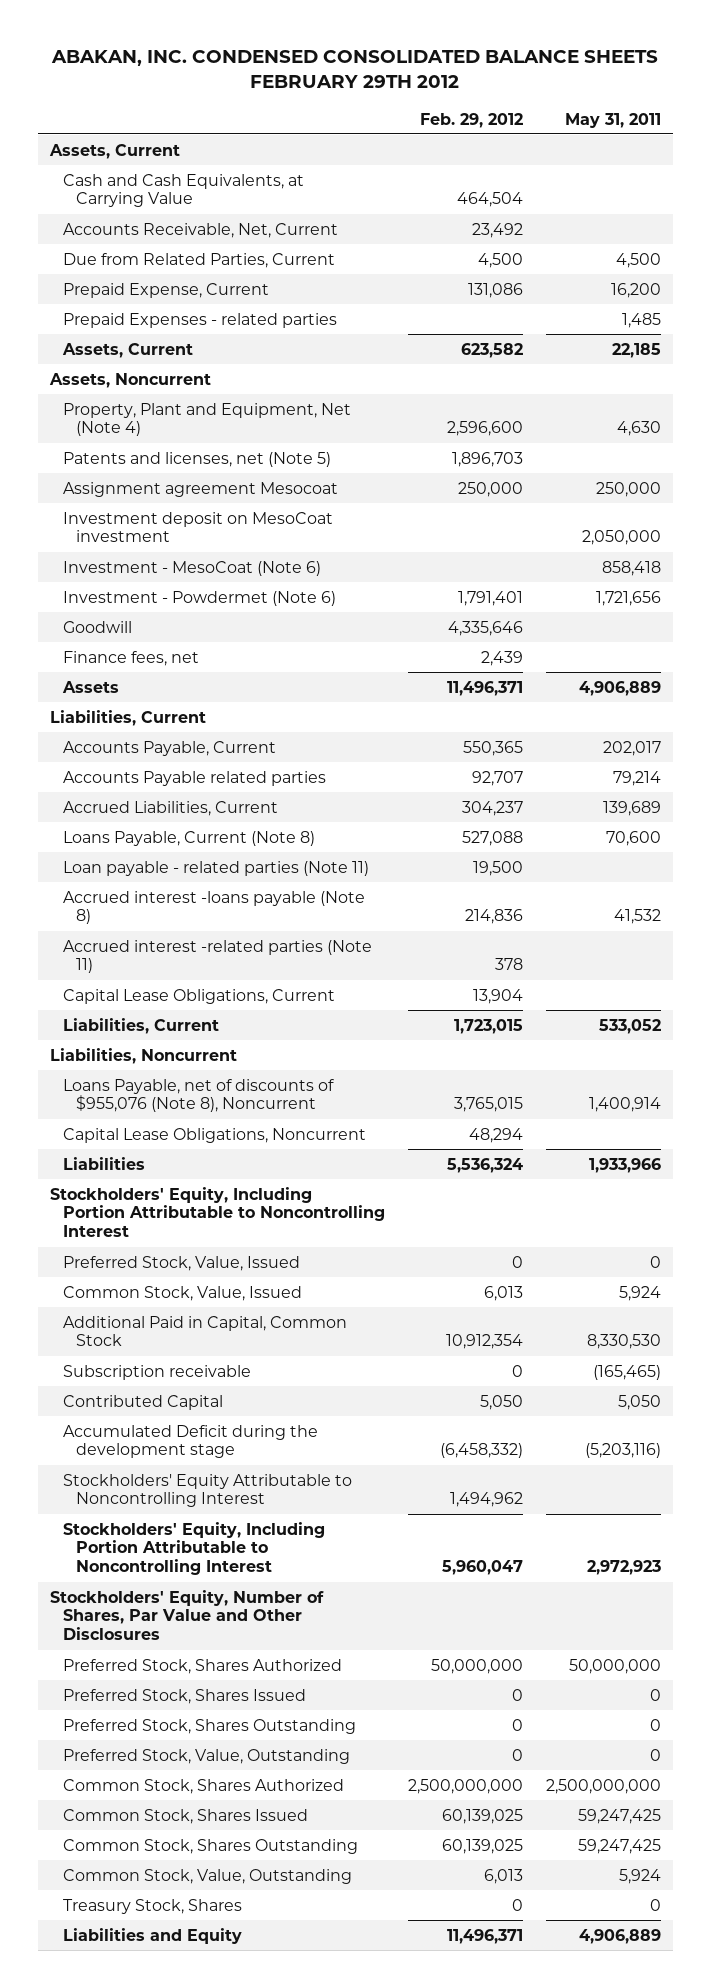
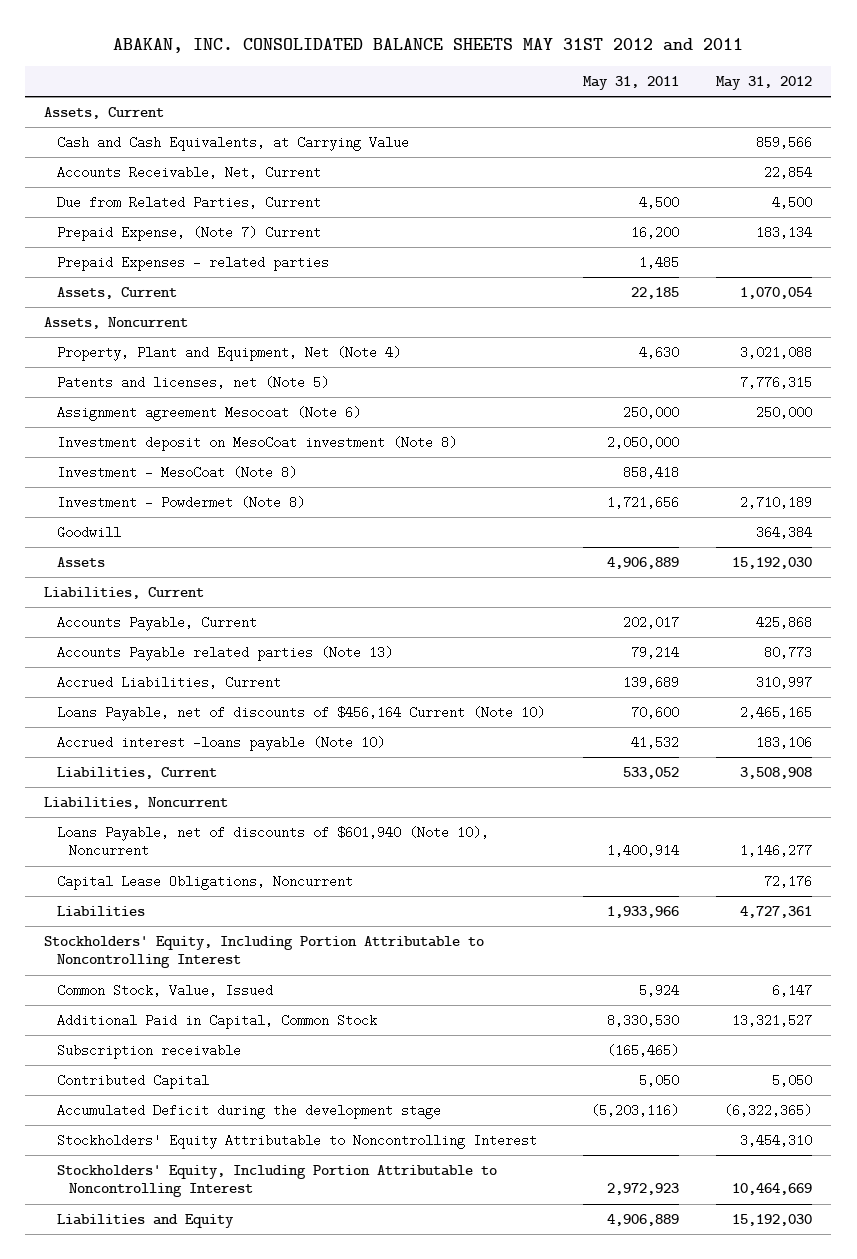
[51,49,659,88] ABAKAN, INC. CONDENSED CONSOLIDATED BALANCE SHEETS FEBRUARY 29TH 2012 -> [113,38,744,54] ABAKAN, INC. CONSOLIDATED BALANCE SHEETS MAY 31ST 2012 and 2011
[419,112,523,128] Feb. 29, 2012 -> none
none -> [716,76,813,91] May 31, 2012
[62,282,269,298] Prepaid Expense, Current -> [56,225,321,241] Prepaid Expense, (Note 7) Current
[62,481,338,497] Assignment agreement Mesocoat -> [56,405,361,421] Assignment agreement Mesocoat (Note 6)
[62,511,333,543] Investment deposit on MesoCoat investment -> [56,435,457,451] Investment deposit on MesoCoat investment (Note 8)
[62,560,321,576] Investment - MesoCoat (Note 6) -> [56,465,297,479] Investment - MesoCoat (Note 8)
[62,590,336,606] Investment - Powdermet (Note 6) -> [56,495,305,509] Investment - Powdermet (Note 8)
[62,650,199,666] Finance fees, net -> none
[62,770,326,786] Accounts Payable related parties -> [56,645,393,661] Accounts Payable related parties (Note 13)
[62,860,369,876] Loan payable - related parties (Note 11) -> none
[62,939,372,974] Accrued interest -related parties (Note 11) -> none
[62,988,335,1004] Capital Lease Obligations, Current -> none
[62,830,315,846] Loans Payable, Current (Note 8) -> [56,705,545,721] Loans Payable, net of discounts of $456,164 Current (Note 10)
[62,890,365,925] Accrued interest -loans payable (Note 8) -> [56,735,385,751] Accrued interest -loans payable (Note 10)
[62,1078,334,1113] Loans Payable, net of discounts of $955,076 (Note 8), Noncurrent -> [56,825,489,858] Loans Payable, net of discounts of $601,940 (Note 10), Noncurrent
[62,1255,300,1271] Preferred Stock, Value, Issued -> none
[49,1589,324,1641] Stockholders' Equity, Number of Shares, Par Value and Other Disclosures -> none
[62,1658,342,1674] Preferred Stock, Shares Authorized -> none
[62,1688,306,1704] Preferred Stock, Shares Issued -> none
[62,1718,356,1734] Preferred Stock, Shares Outstanding -> none
[62,1748,350,1764] Preferred Stock, Value, Outstanding -> none
[62,1778,344,1794] Common Stock, Shares Authorized -> none
[62,1808,308,1824] Common Stock, Shares Issued -> none
[62,1838,358,1854] Common Stock, Shares Outstanding -> none
[62,1868,352,1884] Common Stock, Value, Outstanding -> none
[62,1898,242,1914] Treasury Stock, Shares -> none

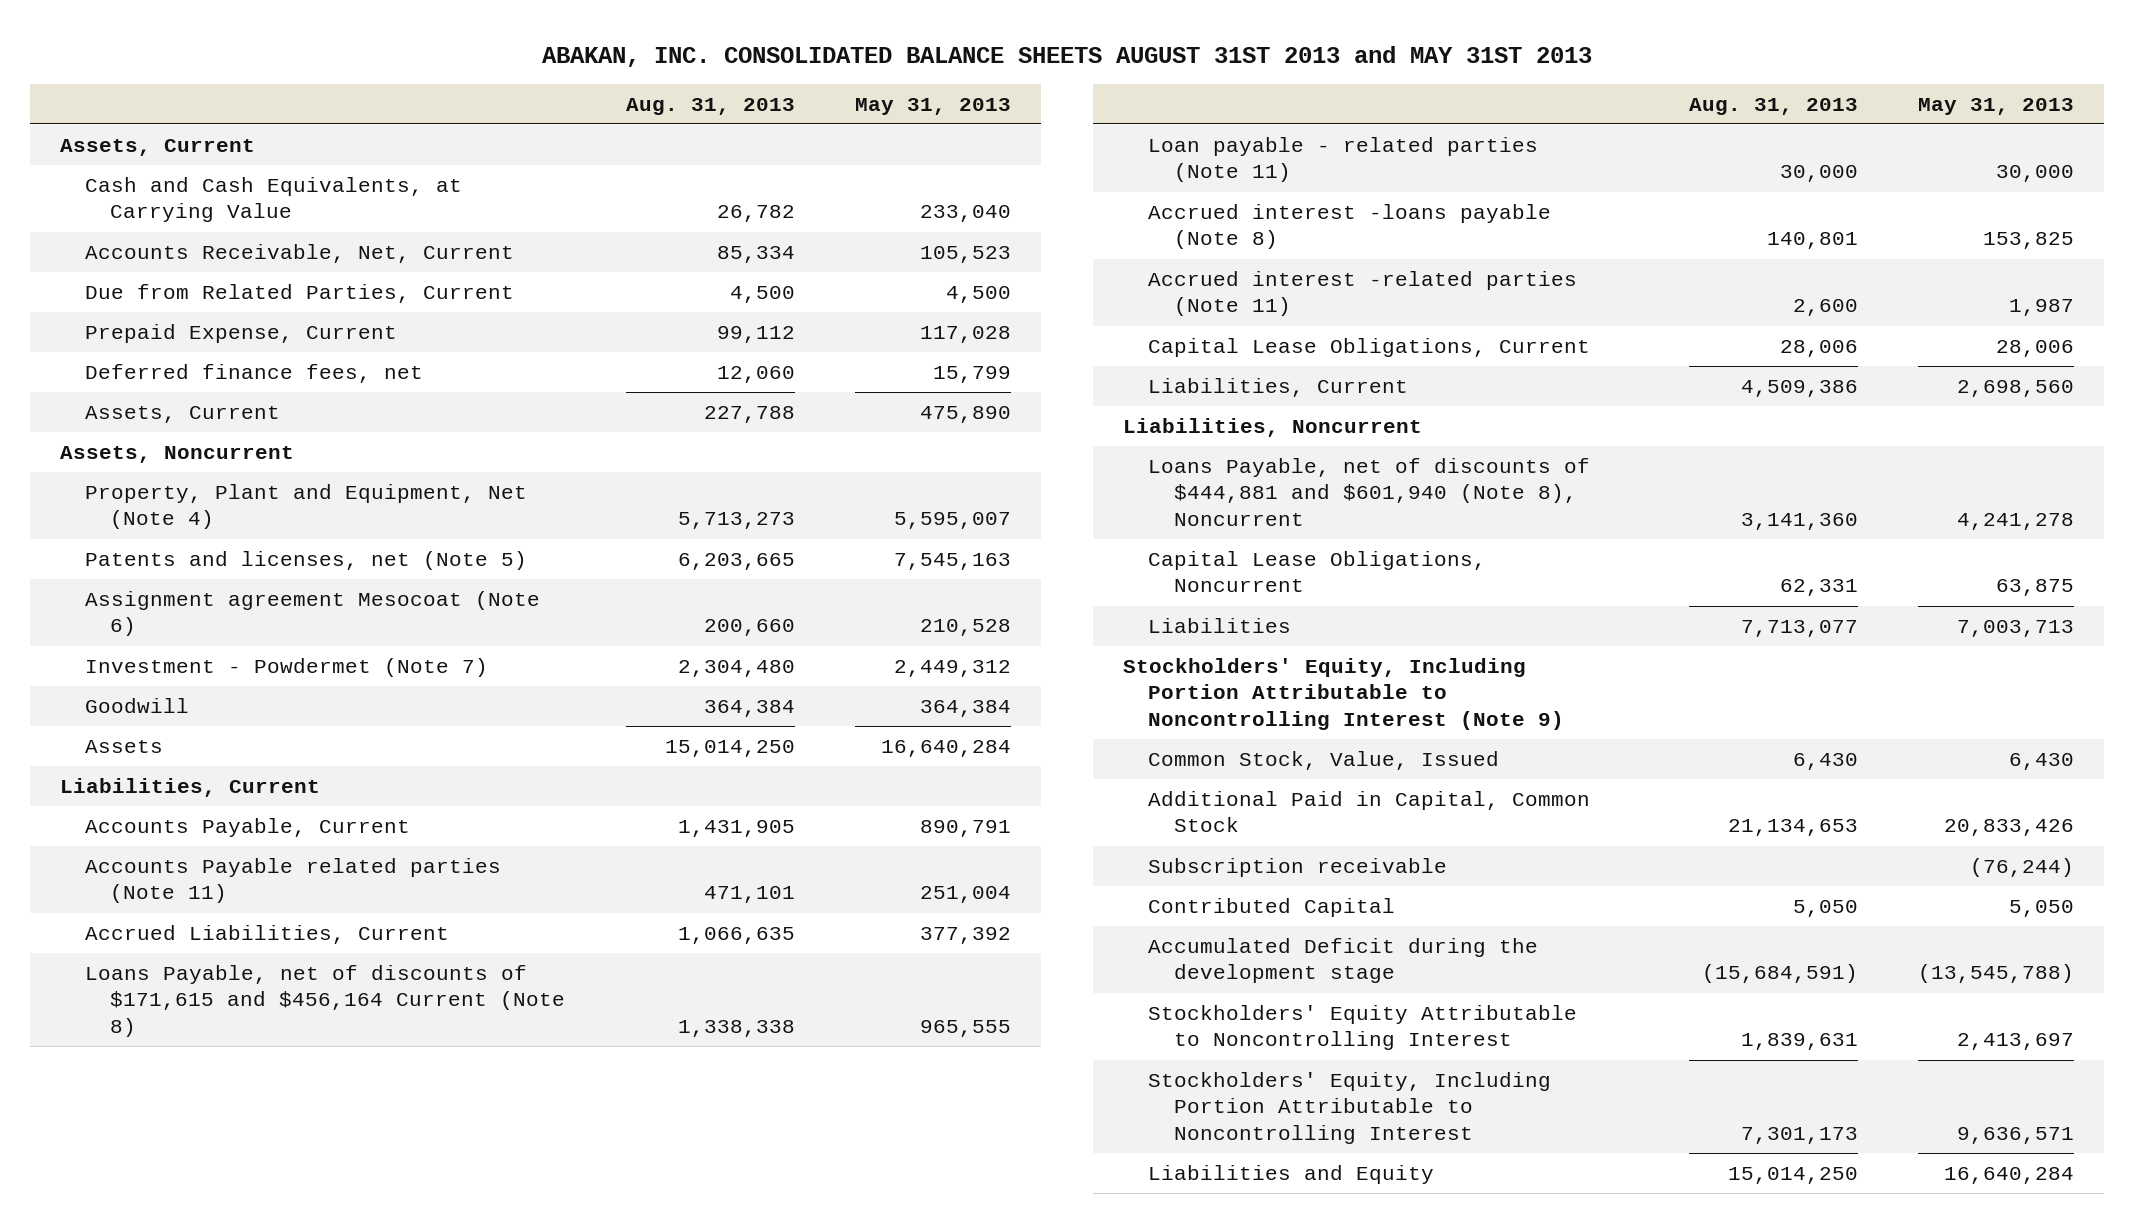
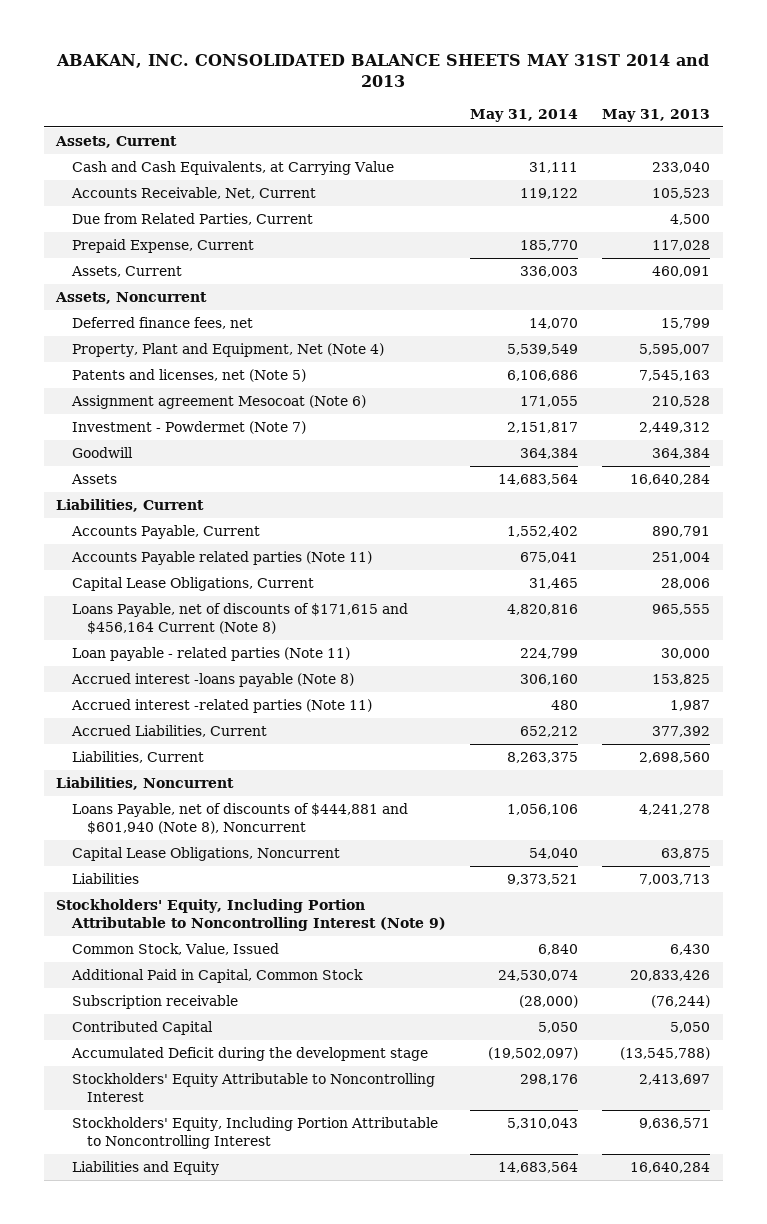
[542,45,1593,67] ABAKAN, INC. CONSOLIDATED BALANCE SHEETS AUGUST 31ST 2013 and MAY 31ST 2013 -> [56,53,710,88] ABAKAN, INC. CONSOLIDATED BALANCE SHEETS MAY 31ST 2014 and 2013
[625,97,795,115] Aug. 31, 2013 -> none
none -> [469,109,578,123] May 31, 2014
[919,406,1011,424] 475,890 -> [652,266,711,278] 460,091
[85,364,424,384] Deferred finance fees, net -> [71,317,253,330] Deferred finance fees, net
[1148,338,1591,358] Capital Lease Obligations, Current -> [71,577,314,592] Capital Lease Obligations, Current
[85,925,450,945] Accrued Liabilities, Current -> [70,725,267,738] Accrued Liabilities, Current

